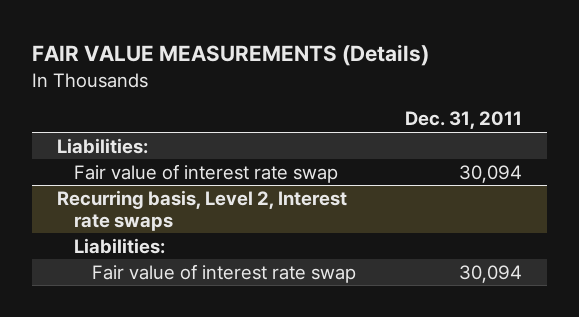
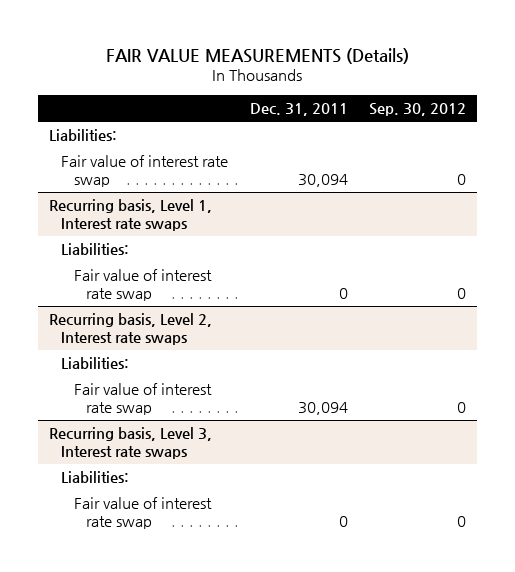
none -> [368,103,466,117] Sep. 30, 2012
none -> [48,199,212,232] Recurring basis, Level 1, Interest rate swaps
none -> [61,243,130,256] Liabilities:
none -> [73,269,212,302] Fair value of interest rate swap
none -> [48,427,212,460] Recurring basis, Level 3, Interest rate swaps
none -> [61,471,130,484] Liabilities:
none -> [73,497,212,530] Fair value of interest rate swap

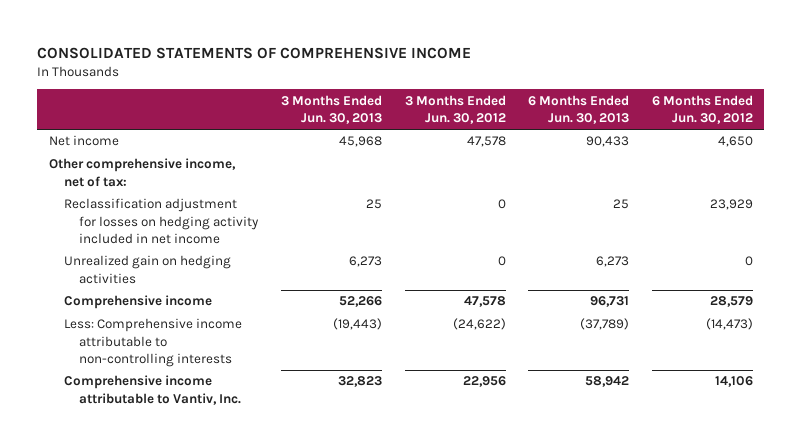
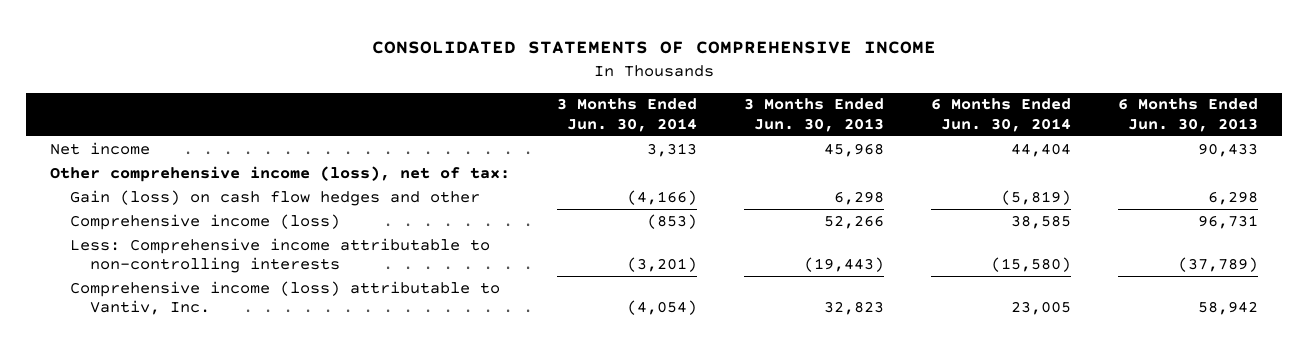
[404,94,506,124] 3 Months Ended Jun. 30, 2012 -> none
[651,94,753,124] 6 Months Ended Jun. 30, 2012 -> none
none -> [556,98,697,133] 3 Months Ended Jun. 30, 2014
none -> [931,98,1072,133] 6 Months Ended Jun. 30, 2014
[63,198,260,244] Reclassification adjustment for losses on hedging activity included in net income -> none
[63,255,231,284] Unrealized gain on hedging activities -> none
[48,158,236,187] Other comprehensive income, net of tax: -> [49,165,510,182] Other comprehensive income (loss), net of tax:
none -> [69,189,480,206] Gain (loss) on cash flow hedges and other
[63,295,212,310] Comprehensive income -> [69,213,340,230] Comprehensive income (loss)
[63,375,242,405] Comprehensive income attributable to Vantiv, Inc. -> [69,280,500,316] Comprehensive income (loss) attributable to Vantiv, Inc.

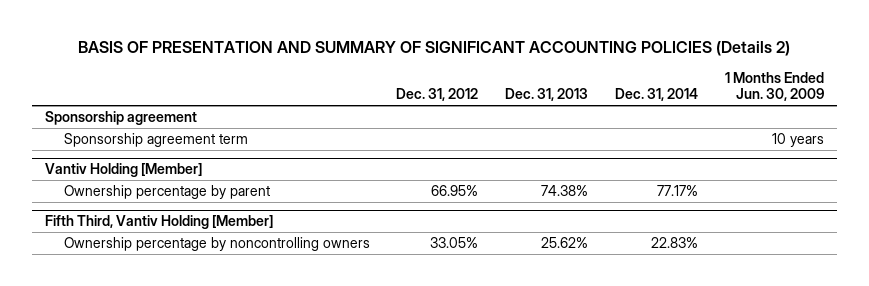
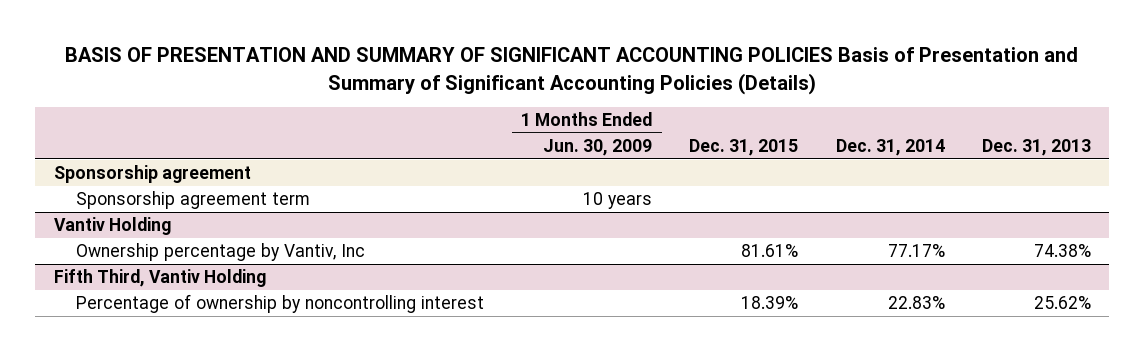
[78,41,791,57] BASIS OF PRESENTATION AND SUMMARY OF SIGNIFICANT ACCOUNTING POLICIES (Details 2) -> [65,47,1079,95] BASIS OF PRESENTATION AND SUMMARY OF SIGNIFICANT ACCOUNTING POLICIES Basis of Presentation and Summary of Significant Accounting Policies (Details)
[396,88,479,102] Dec. 31, 2012 -> none
none -> [689,139,799,157] Dec. 31, 2015
[44,163,202,178] Vantiv Holding [Member] -> [53,217,171,236] Vantiv Holding
[63,184,270,199] Ownership percentage by parent -> [76,243,366,262] Ownership percentage by Vantiv, Inc
[44,215,273,230] Fifth Third, Vantiv Holding [Member] -> [53,269,266,288] Fifth Third, Vantiv Holding
[63,236,370,251] Ownership percentage by noncontrolling owners -> [76,294,485,314] Percentage of ownership by noncontrolling interest

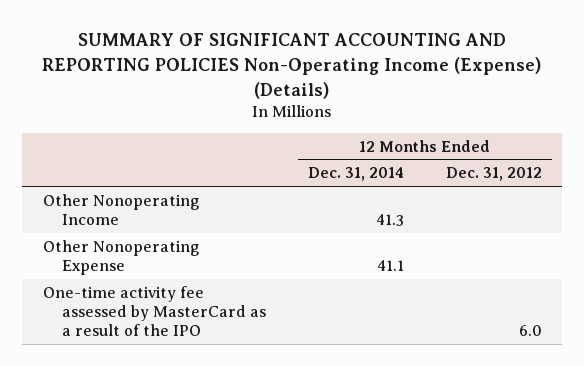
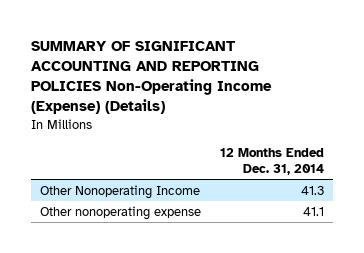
[445,167,542,182] Dec. 31, 2012 -> none
[42,285,267,337] One-time activity fee assessed by MasterCard as a result of the IPO -> none
[42,239,200,275] Other Nonoperating Expense -> [40,205,202,220] Other nonoperating expense

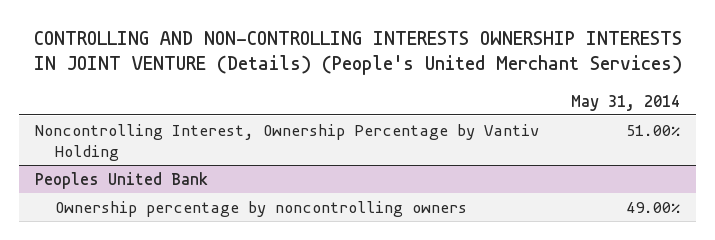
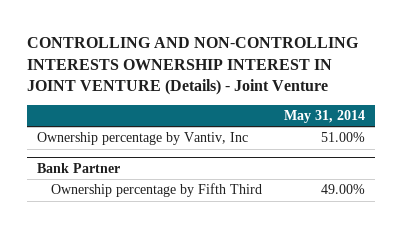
[33,30,682,76] CONTROLLING AND NON-CONTROLLING INTERESTS OWNERSHIP INTERESTS IN JOINT VENTURE (Details) (People's United Merchant Services) -> [26,37,359,95] CONTROLLING AND NON-CONTROLLING INTERESTS OWNERSHIP INTEREST IN JOINT VENTURE (Details) - Joint Venture
[35,171,209,189] Peoples United Bank -> none
[35,123,540,161] Noncontrolling Interest, Ownership Percentage by Vantiv Holding -> [37,132,249,146] Ownership percentage by Vantiv, Inc
none -> [37,162,121,173] Bank Partner
[54,200,467,217] Ownership percentage by noncontrolling owners -> [51,183,263,198] Ownership percentage by Fifth Third

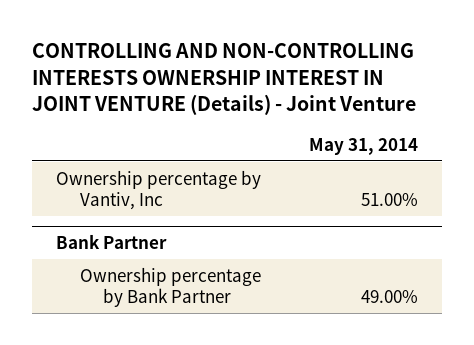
[51,183,263,198] Ownership percentage by Fifth Third -> [79,266,261,308] Ownership percentage by Bank Partner

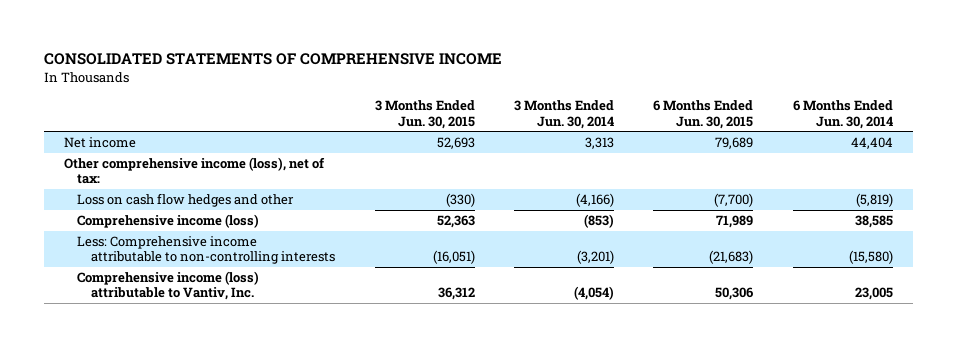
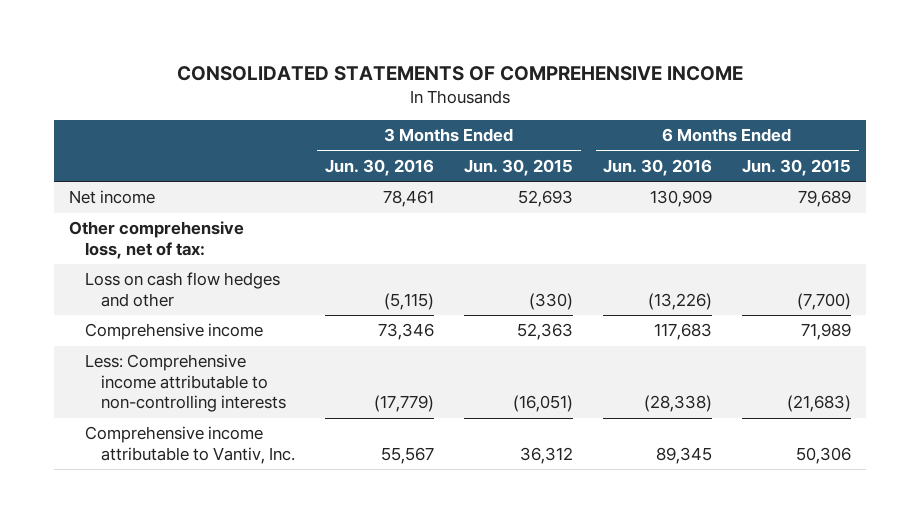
[513,100,614,129] 3 Months Ended Jun. 30, 2014 -> none
[792,100,893,129] 6 Months Ended Jun. 30, 2014 -> none
none -> [324,158,434,176] Jun. 30, 2016
none -> [603,158,713,176] Jun. 30, 2016
[63,157,325,185] Other comprehensive income (loss), net of tax: -> [69,221,245,259] Other comprehensive loss, net of tax:
[77,214,260,229] Comprehensive income (loss) -> [84,323,263,341] Comprehensive income
[77,271,260,301] Comprehensive income (loss) attributable to Vantiv, Inc. -> [84,426,295,464] Comprehensive income attributable to Vantiv, Inc.

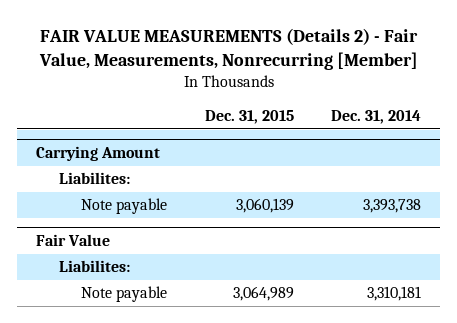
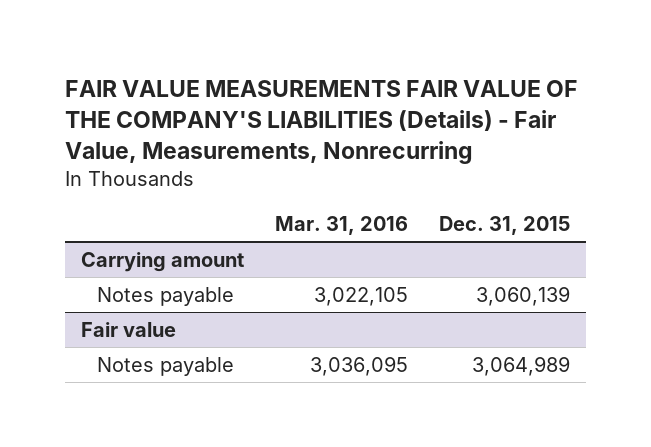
[38,27,418,70] FAIR VALUE MEASUREMENTS (Details 2) - Fair Value, Measurements, Nonrecurring [Member] -> [65,79,579,165] FAIR VALUE MEASUREMENTS FAIR VALUE OF THE COMPANY'S LIABILITIES (Details) - Fair Value, Measurements, Nonrecurring
[331,110,422,125] Dec. 31, 2014 -> none
none -> [275,216,409,236] Mar. 31, 2016
[58,172,130,185] Liabilites: -> none
[58,260,130,273] Liabilites: -> none
[36,146,161,162] Carrying Amount -> [80,251,244,272] Carrying amount
[81,198,168,215] Note payable -> [96,286,234,306] Notes payable
[36,234,111,247] Fair Value -> [80,321,176,337] Fair value
[81,286,168,303] Note payable -> [96,356,234,376] Notes payable

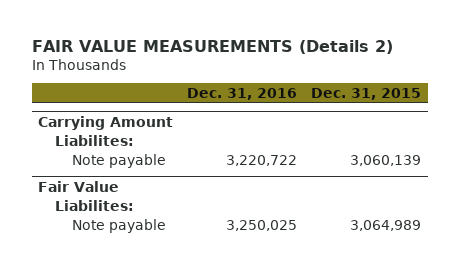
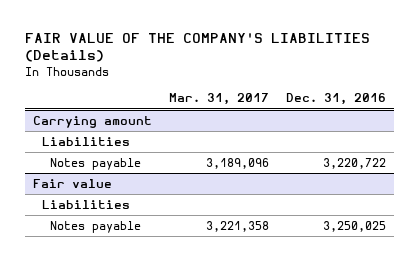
[31,40,393,55] FAIR VALUE MEASUREMENTS (Details 2) -> [24,32,370,63] FAIR VALUE OF THE COMPANY'S LIABILITIES (Details)
[310,88,421,101] Dec. 31, 2015 -> none
none -> [168,93,269,106] Mar. 31, 2017
[38,115,174,130] Carrying Amount -> [33,116,153,129] Carrying amount
[55,134,135,146] Liabilites: -> [41,137,130,147] Liabilities
[71,153,166,168] Note payable -> [50,158,142,171] Notes payable
[38,180,120,192] Fair Value -> [33,179,113,189] Fair value
[55,199,135,211] Liabilites: -> [41,200,130,210] Liabilities
[71,218,166,233] Note payable -> [50,221,142,234] Notes payable

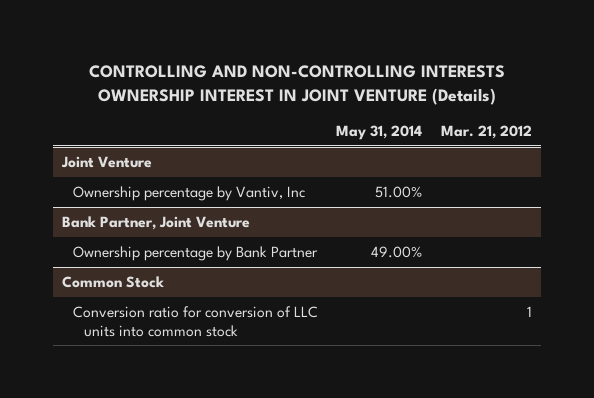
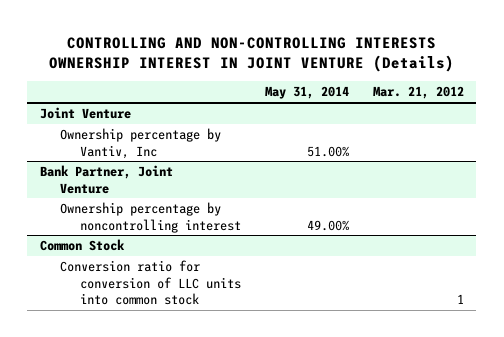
[73,245,319,261] Ownership percentage by Bank Partner -> [59,202,241,233] Ownership percentage by noncontrolling interest

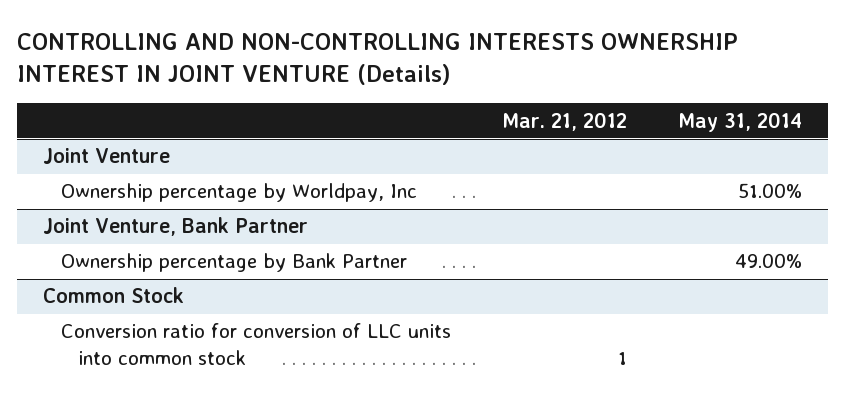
[59,128,221,159] Ownership percentage by Vantiv, Inc -> [60,183,417,203] Ownership percentage by Worldpay, Inc
[39,165,173,194] Bank Partner, Joint Venture -> [42,217,308,237] Joint Venture, Bank Partner
[59,202,241,233] Ownership percentage by noncontrolling interest -> [60,253,407,273] Ownership percentage by Bank Partner

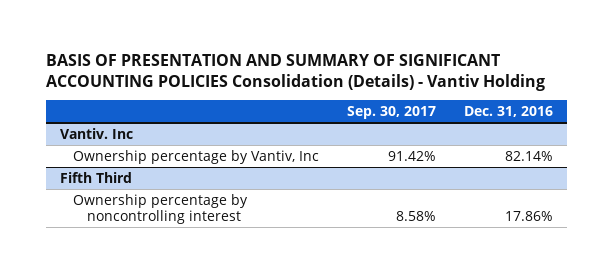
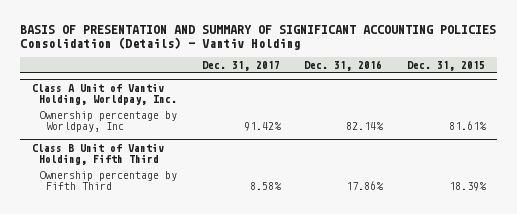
[346,105,436,119] Sep. 30, 2017 -> none
none -> [201,61,280,72] Dec. 31, 2017
none -> [406,61,485,72] Dec. 31, 2015
[59,127,133,139] Vantiv. Inc -> none
[59,171,132,183] Fifth Third -> none
none -> [32,82,178,105] Class A Unit of Vantiv Holding, Worldpay, Inc.
[73,149,320,164] Ownership percentage by Vantiv, Inc -> [39,111,178,133] Ownership percentage by Worldpay, Inc
none -> [32,142,165,165] Class B Unit of Vantiv Holding, Fifth Third
[73,193,249,224] Ownership percentage by noncontrolling interest -> [39,171,178,191] Ownership percentage by Fifth Third

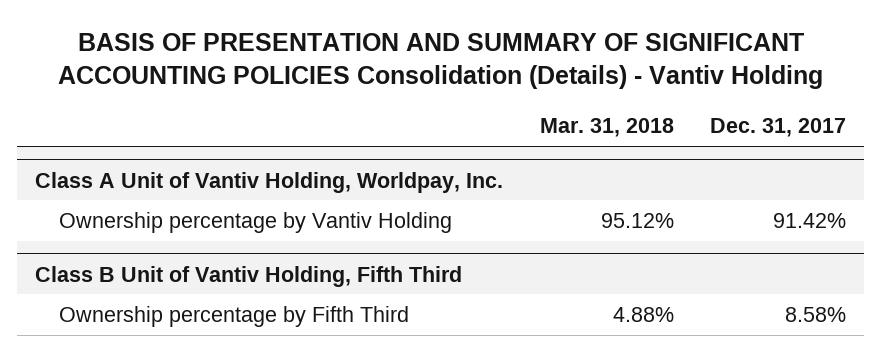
[304,60,383,72] Dec. 31, 2016 -> none
[406,61,485,72] Dec. 31, 2015 -> none
none -> [539,118,674,138] Mar. 31, 2018
[39,111,178,133] Ownership percentage by Worldpay, Inc -> [58,211,452,233] Ownership percentage by Vantiv Holding

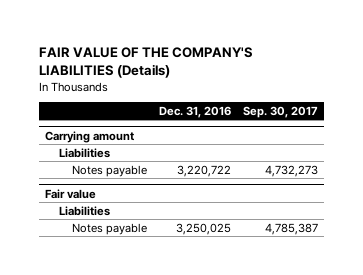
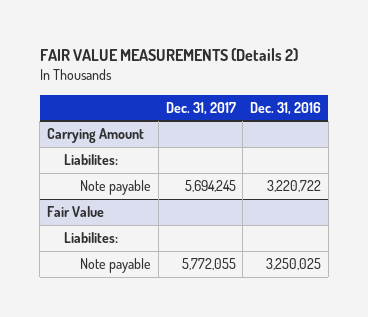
[39,47,254,79] FAIR VALUE OF THE COMPANY'S LIABILITIES (Details) -> [39,48,298,62] FAIR VALUE MEASUREMENTS (Details 2)
[242,105,318,118] Sep. 30, 2017 -> none
none -> [165,101,236,115] Dec. 31, 2017
[45,130,135,143] Carrying amount -> [46,128,144,144] Carrying Amount
[58,147,110,158] Liabilities -> [63,154,118,166] Liabilites:
[72,164,148,177] Notes payable -> [80,180,152,196] Note payable
[45,188,97,199] Fair value -> [46,206,104,218] Fair Value
[58,205,110,216] Liabilities -> [63,232,118,244] Liabilites:
[72,222,148,235] Notes payable -> [80,258,152,274] Note payable

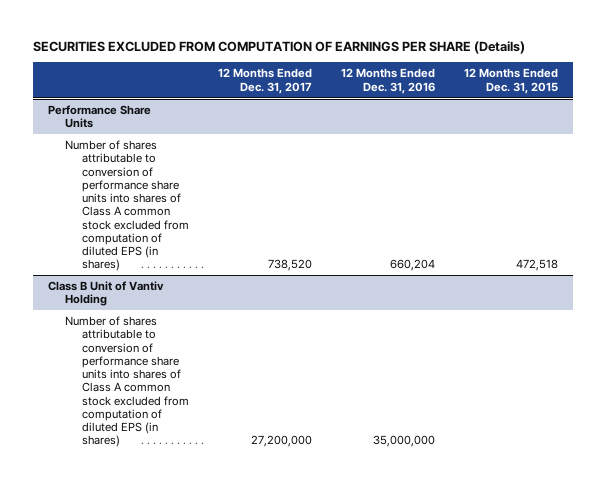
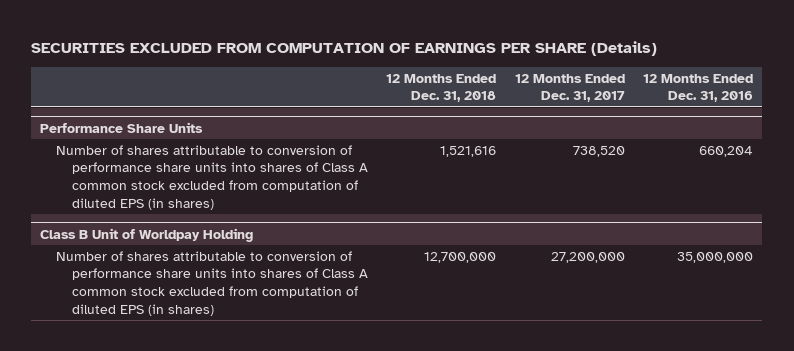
[464,68,559,94] 12 Months Ended Dec. 31, 2015 -> none
none -> [386,73,497,103] 12 Months Ended Dec. 31, 2018
[47,280,164,307] Class B Unit of Vantiv Holding -> [40,227,254,242] Class B Unit of Worldpay Holding

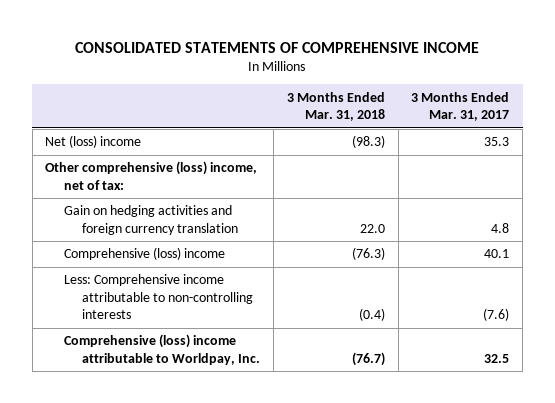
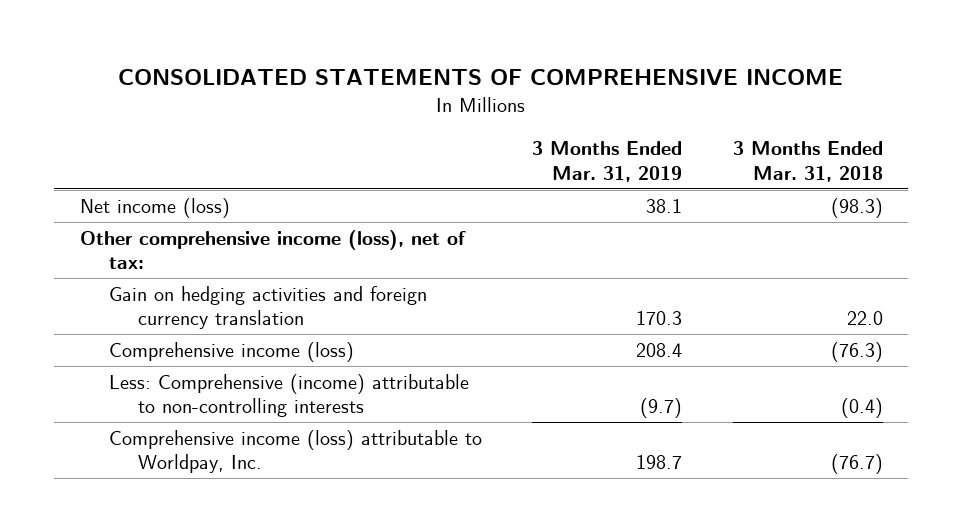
[411,91,510,122] 3 Months Ended Mar. 31, 2017 -> none
none -> [532,141,683,182] 3 Months Ended Mar. 31, 2019
[45,135,142,149] Net (loss) income -> [79,198,230,219] Net income (loss)
[45,161,258,190] Other comprehensive (loss) income, net of tax: -> [79,230,466,270] Other comprehensive income (loss), net of tax:
[63,247,225,261] Comprehensive (loss) income -> [108,342,354,363] Comprehensive income (loss)
[63,274,254,319] Less: Comprehensive income attributable to non-controlling interests -> [108,374,469,418] Less: Comprehensive (income) attributable to non-controlling interests
[63,334,261,365] Comprehensive (loss) income attributable to Worldpay, Inc. -> [108,430,482,474] Comprehensive income (loss) attributable to Worldpay, Inc.

